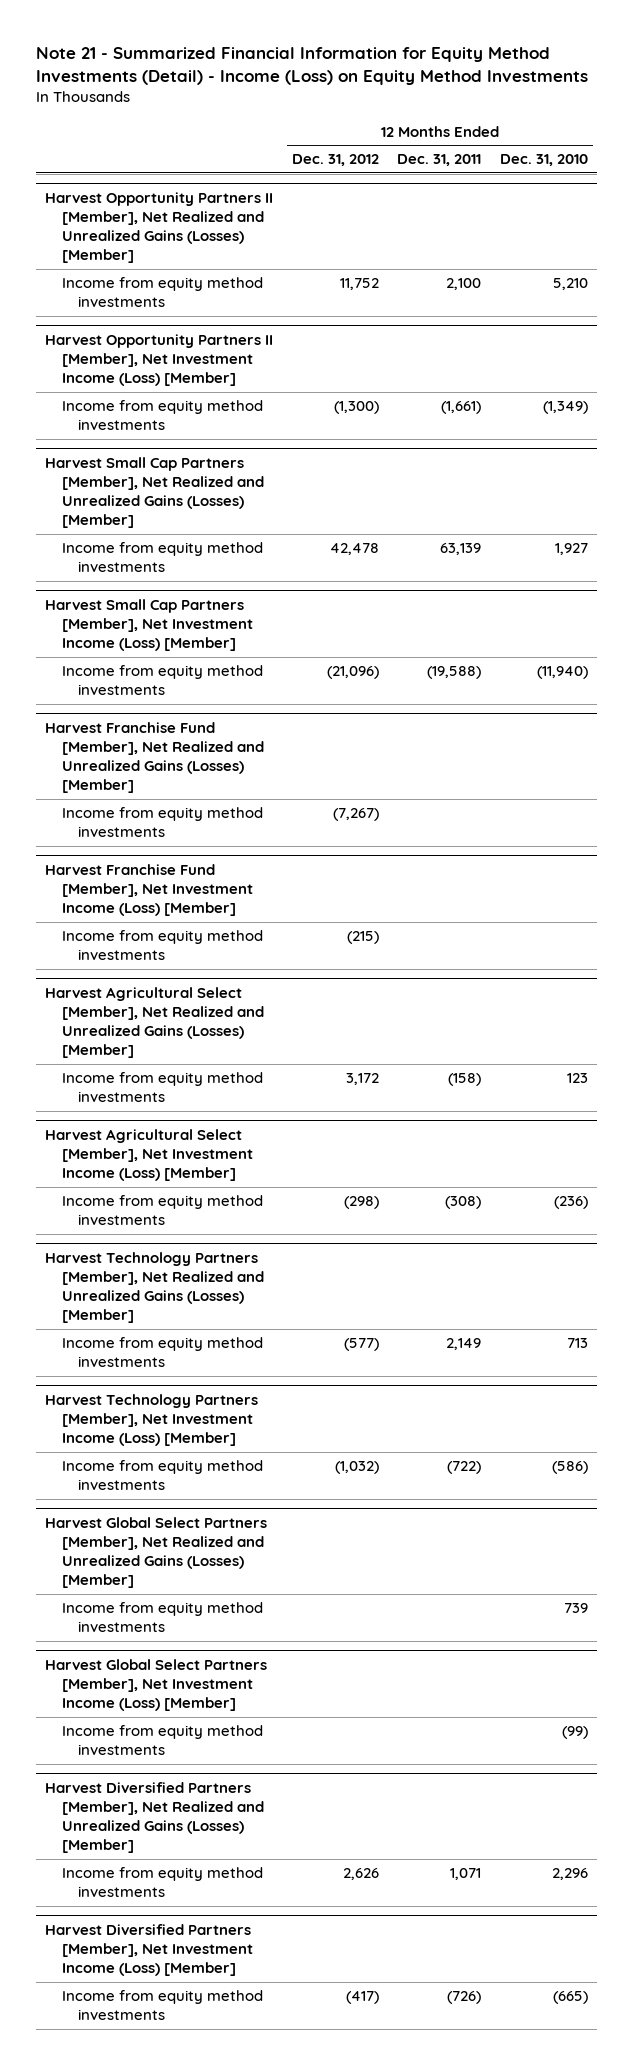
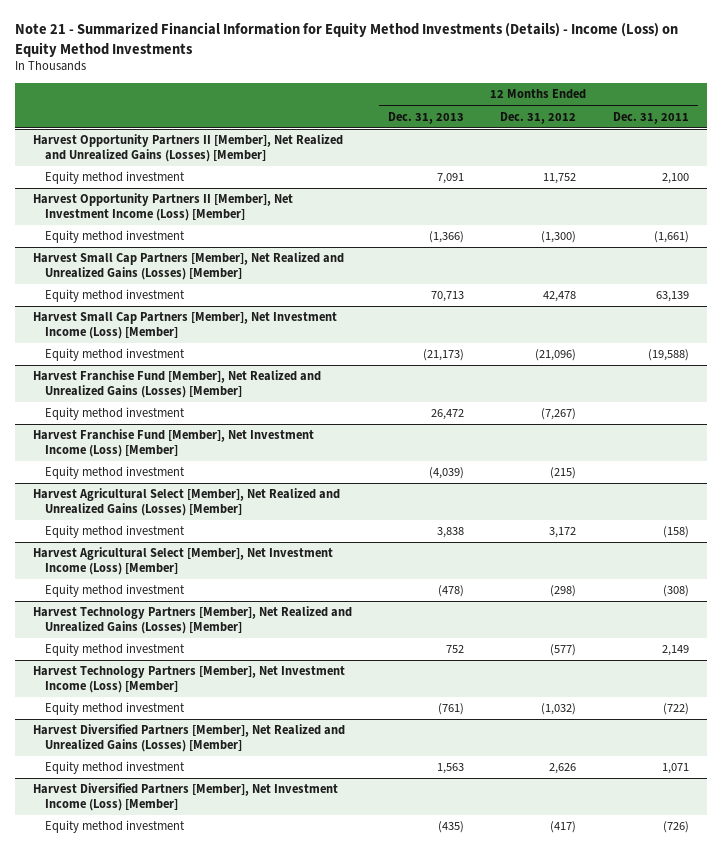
[35,47,588,86] Note 21 - Summarized Financial Information for Equity Method Investments (Detail) - Income (Loss) on Equity Method Investments -> [14,22,678,57] Note 21 - Summarized Financial Information for Equity Method Investments (Details) - Income (Loss) on Equity Method Investments
[500,154,589,167] Dec. 31, 2010 -> none
none -> [388,111,465,124] Dec. 31, 2013
[61,277,263,308] Income from equity method investments -> [45,171,186,185] Equity method investment
[61,400,263,431] Income from equity method investments -> [45,230,186,244] Equity method investment
[61,542,263,573] Income from equity method investments -> [45,289,186,303] Equity method investment
[61,665,263,696] Income from equity method investments -> [45,348,186,362] Equity method investment
[61,807,263,838] Income from equity method investments -> [45,407,186,421] Equity method investment
[61,930,263,961] Income from equity method investments -> [45,466,186,480] Equity method investment
[61,1072,263,1103] Income from equity method investments -> [45,525,186,539] Equity method investment
[61,1195,263,1226] Income from equity method investments -> [45,584,186,598] Equity method investment
[61,1337,263,1368] Income from equity method investments -> [45,643,186,657] Equity method investment
[45,1516,268,1589] Harvest Global Select Partners [Member], Net Realized and Unrealized Gains (Losses) [Member] -> none
[61,1602,263,1633] Income from equity method investments -> none
[45,1658,268,1711] Harvest Global Select Partners [Member], Net Investment Income (Loss) [Member] -> none
[61,1725,263,1756] Income from equity method investments -> none
[61,1460,263,1491] Income from equity method investments -> [45,702,186,716] Equity method investment
[61,1867,263,1898] Income from equity method investments -> [45,761,186,775] Equity method investment
[61,1990,263,2021] Income from equity method investments -> [45,820,186,834] Equity method investment

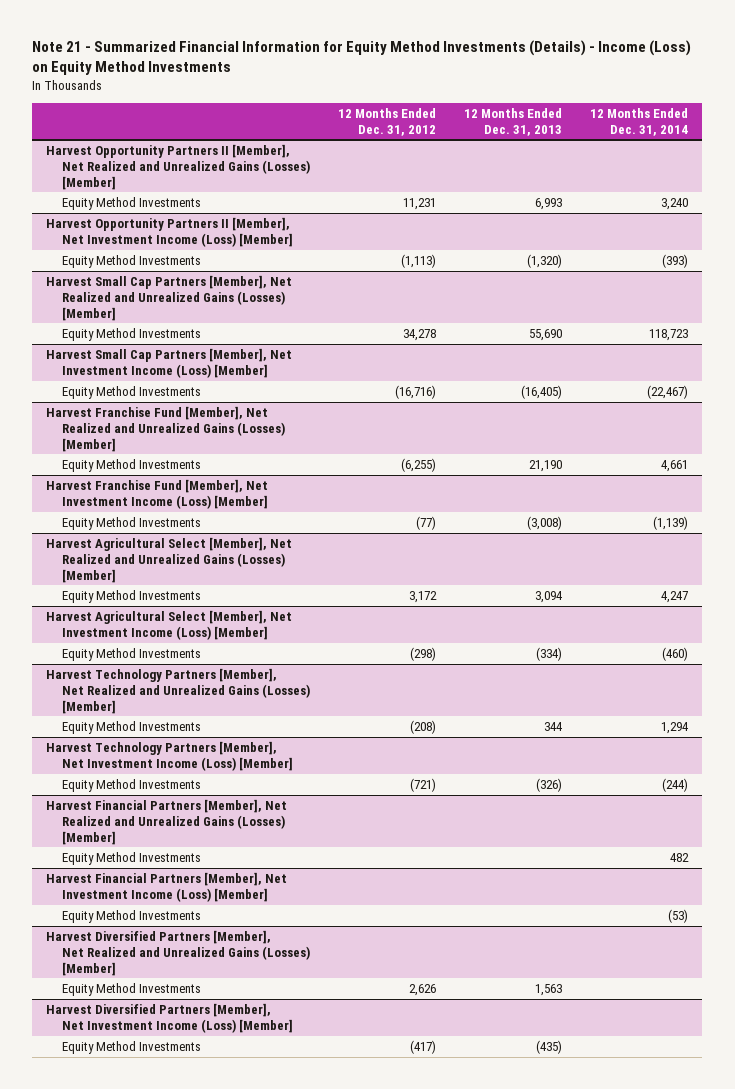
[612,111,689,124] Dec. 31, 2011 -> none
none -> [590,107,689,136] 12 Months Ended Dec. 31, 2014
[45,171,186,185] Equity method investment -> [61,197,201,211] Equity Method Investments
[437,173,465,185] 7,091 -> [535,198,563,211] 6,993
[543,173,577,185] 11,752 -> [402,198,436,211] 11,231
[45,230,186,244] Equity method investment -> [61,255,201,269] Equity Method Investments
[429,231,465,244] (1,366) -> [527,254,563,269] (1,320)
[541,231,577,244] (1,300) -> [400,254,436,269] (1,113)
[45,289,186,303] Equity method investment -> [61,328,201,342] Equity Method Investments
[431,291,465,303] 70,713 -> [529,329,563,342] 55,690
[543,291,577,303] 42,478 -> [402,329,436,342] 34,278
[45,348,186,362] Equity method investment -> [61,386,201,400] Equity Method Investments
[423,349,465,362] (21,173) -> [521,385,563,400] (16,405)
[535,349,577,362] (21,096) -> [394,385,436,400] (16,716)
[45,407,186,421] Equity method investment -> [61,459,201,473] Equity Method Investments
[431,409,465,421] 26,472 -> [529,460,563,473] 21,190
[541,408,577,421] (7,267) -> [400,458,436,473] (6,255)
[45,466,186,480] Equity method investment -> [61,517,201,531] Equity Method Investments
[429,467,465,480] (4,039) -> [527,516,563,531] (3,008)
[550,467,577,480] (215) -> [415,516,436,531] (77)
[45,525,186,539] Equity method investment -> [61,590,201,604] Equity Method Investments
[437,527,465,539] 3,838 -> [535,591,564,604] 3,094
[45,584,186,598] Equity method investment -> [61,648,201,662] Equity Method Investments
[438,585,465,598] (478) -> [536,647,563,662] (334)
[45,643,186,657] Equity method investment -> [61,721,201,735] Equity Method Investments
[446,645,465,654] 752 -> [544,722,564,732] 344
[550,644,577,657] (577) -> [409,720,436,735] (208)
[45,702,186,716] Equity method investment -> [61,779,201,793] Equity Method Investments
[438,703,465,716] (761) -> [536,778,563,793] (326)
[541,703,577,716] (1,032) -> [409,778,436,793] (721)
none -> [46,799,288,845] Harvest Financial Partners [Member], Net Realized and Unrealized Gains (Losses) [Member]
none -> [61,852,201,866] Equity Method Investments
none -> [46,872,288,902] Harvest Financial Partners [Member], Net Investment Income (Loss) [Member]
none -> [61,910,201,924] Equity Method Investments
[45,761,186,775] Equity method investment -> [61,983,201,997] Equity Method Investments
[45,820,186,834] Equity method investment -> [61,1041,201,1055] Equity Method Investments

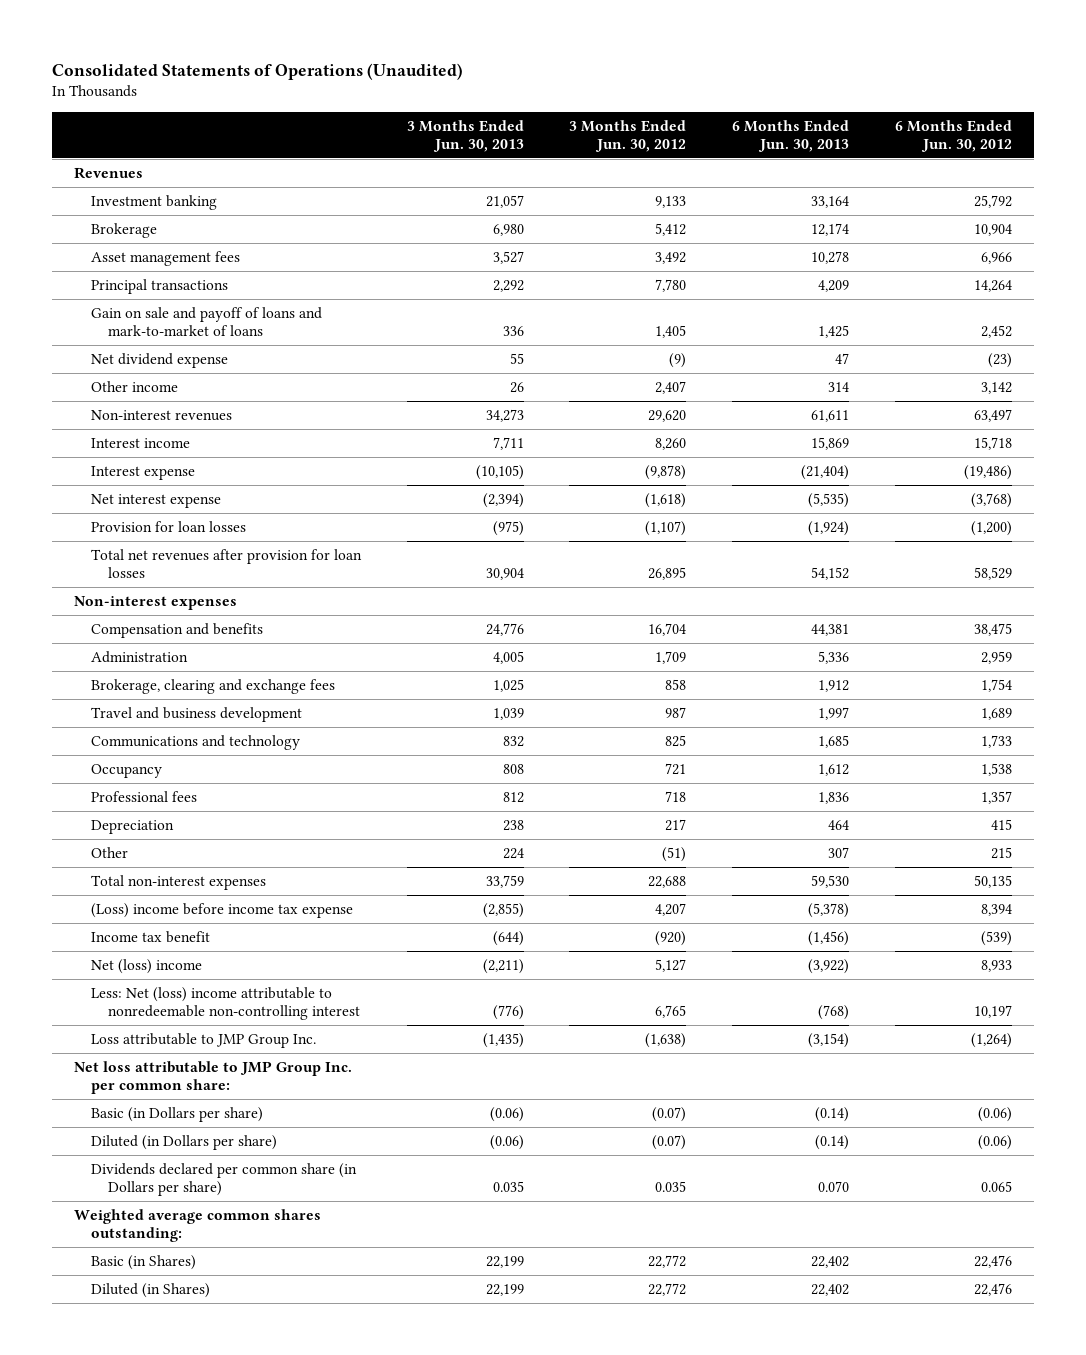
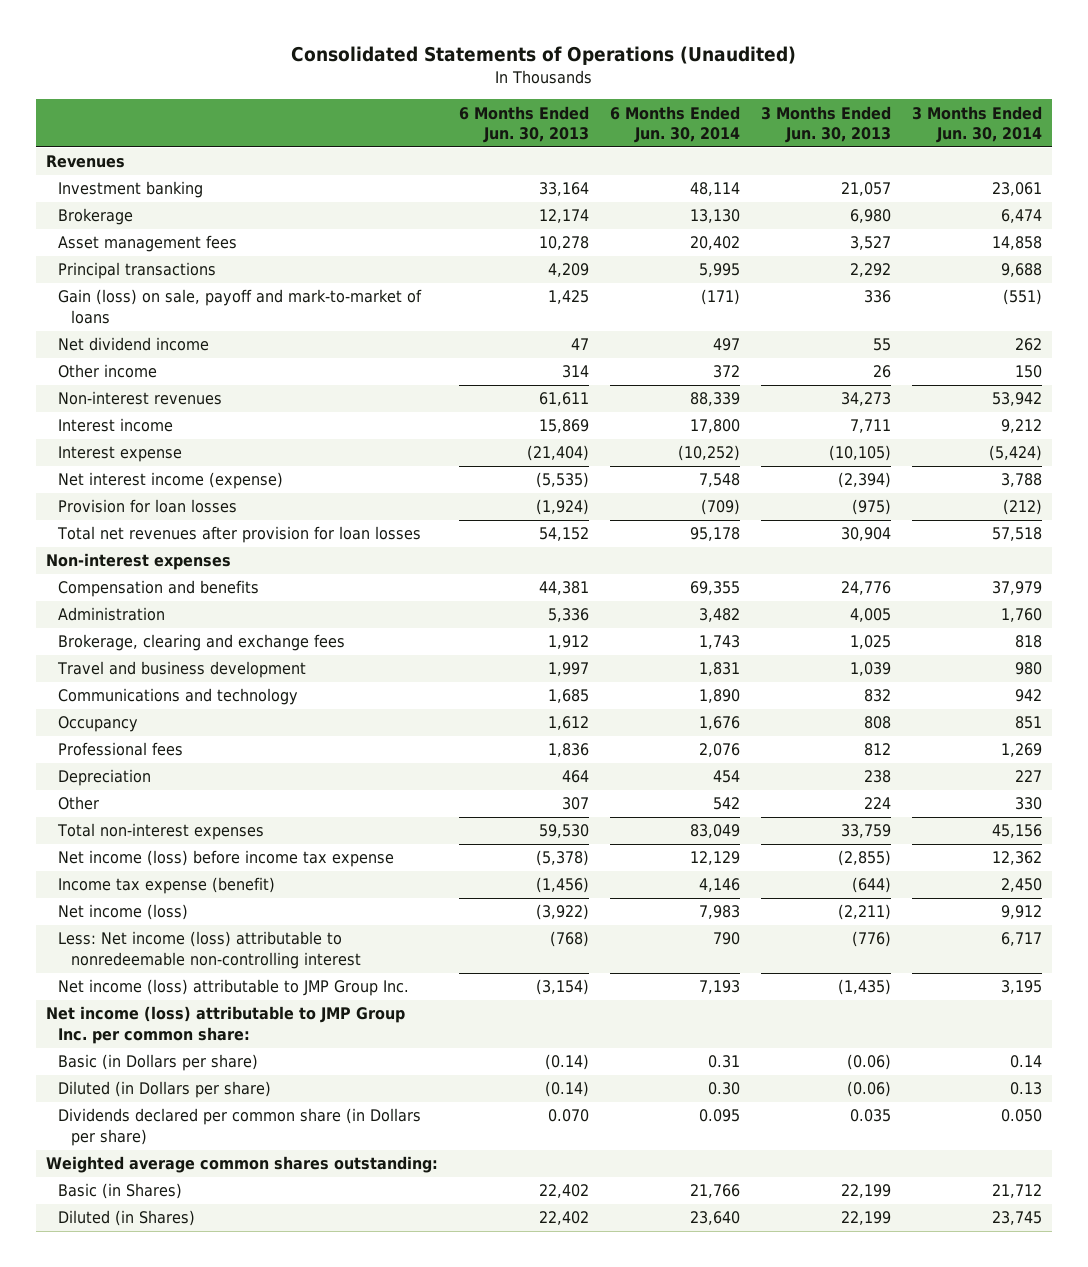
[569,119,687,152] 3 Months Ended Jun. 30, 2012 -> none
[894,119,1012,152] 6 Months Ended Jun. 30, 2012 -> none
none -> [610,105,741,144] 6 Months Ended Jun. 30, 2014
none -> [911,105,1042,144] 3 Months Ended Jun. 30, 2014
[91,307,323,336] Gain on sale and payoff of loans and mark-to-market of loans -> [58,289,423,325] Gain (loss) on sale, payoff and mark-to-market of loans
[91,353,229,369] Net dividend expense -> [58,337,210,352] Net dividend income
[91,494,222,509] Net interest expense -> [58,472,284,490] Net interest income (expense)
[91,903,354,919] (Loss) income before income tax expense -> [58,850,395,868] Net income (loss) before income tax expense
[91,931,211,944] Income tax benefit -> [58,877,276,895] Income tax expense (benefit)
[91,959,203,975] Net (loss) income -> [58,904,189,921] Net income (loss)
[91,987,360,1020] Less: Net (loss) income attributable to nonredeemable non-controlling interest -> [58,931,361,970] Less: Net income (loss) attributable to nonredeemable non-controlling interest
[91,1033,317,1049] Loss attributable to JMP Group Inc. -> [58,979,410,997] Net income (loss) attributable to JMP Group Inc.
[74,1061,353,1094] Net loss attributable to JMP Group Inc. per common share: -> [46,1006,406,1045] Net income (loss) attributable to JMP Group Inc. per common share:

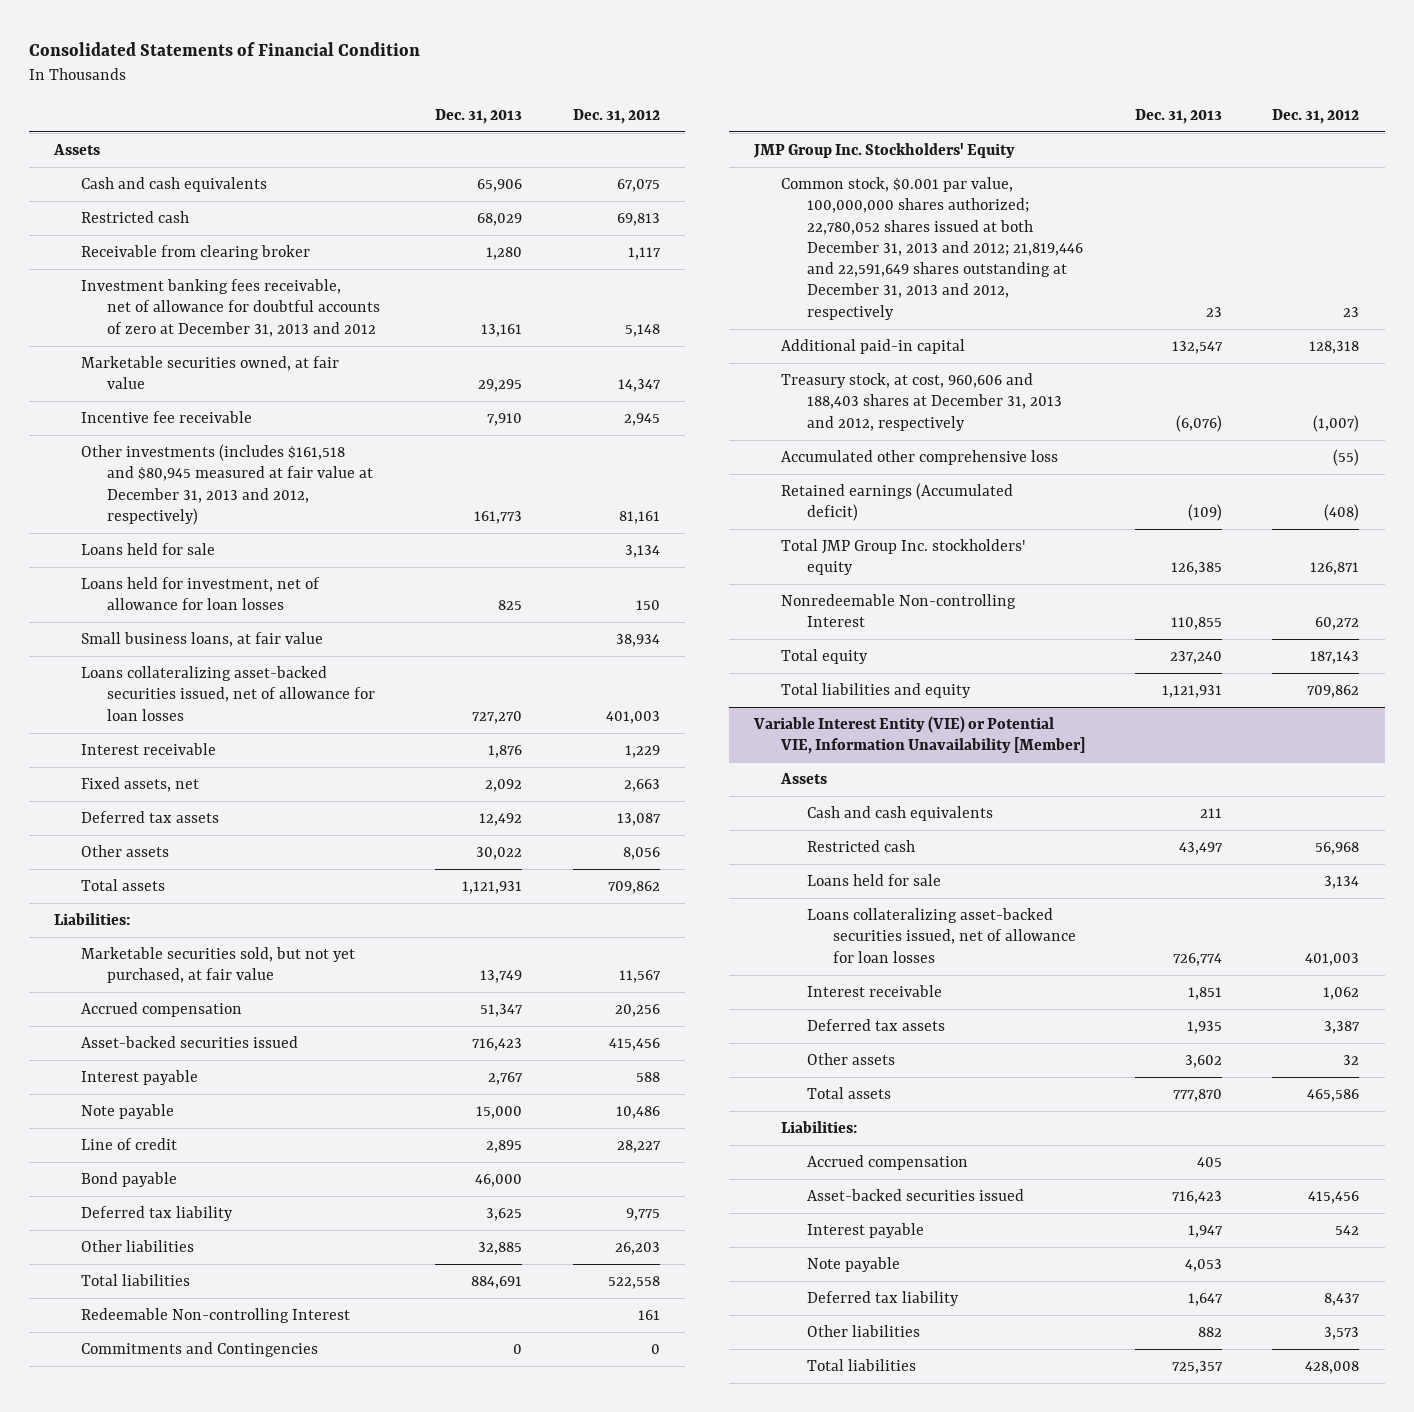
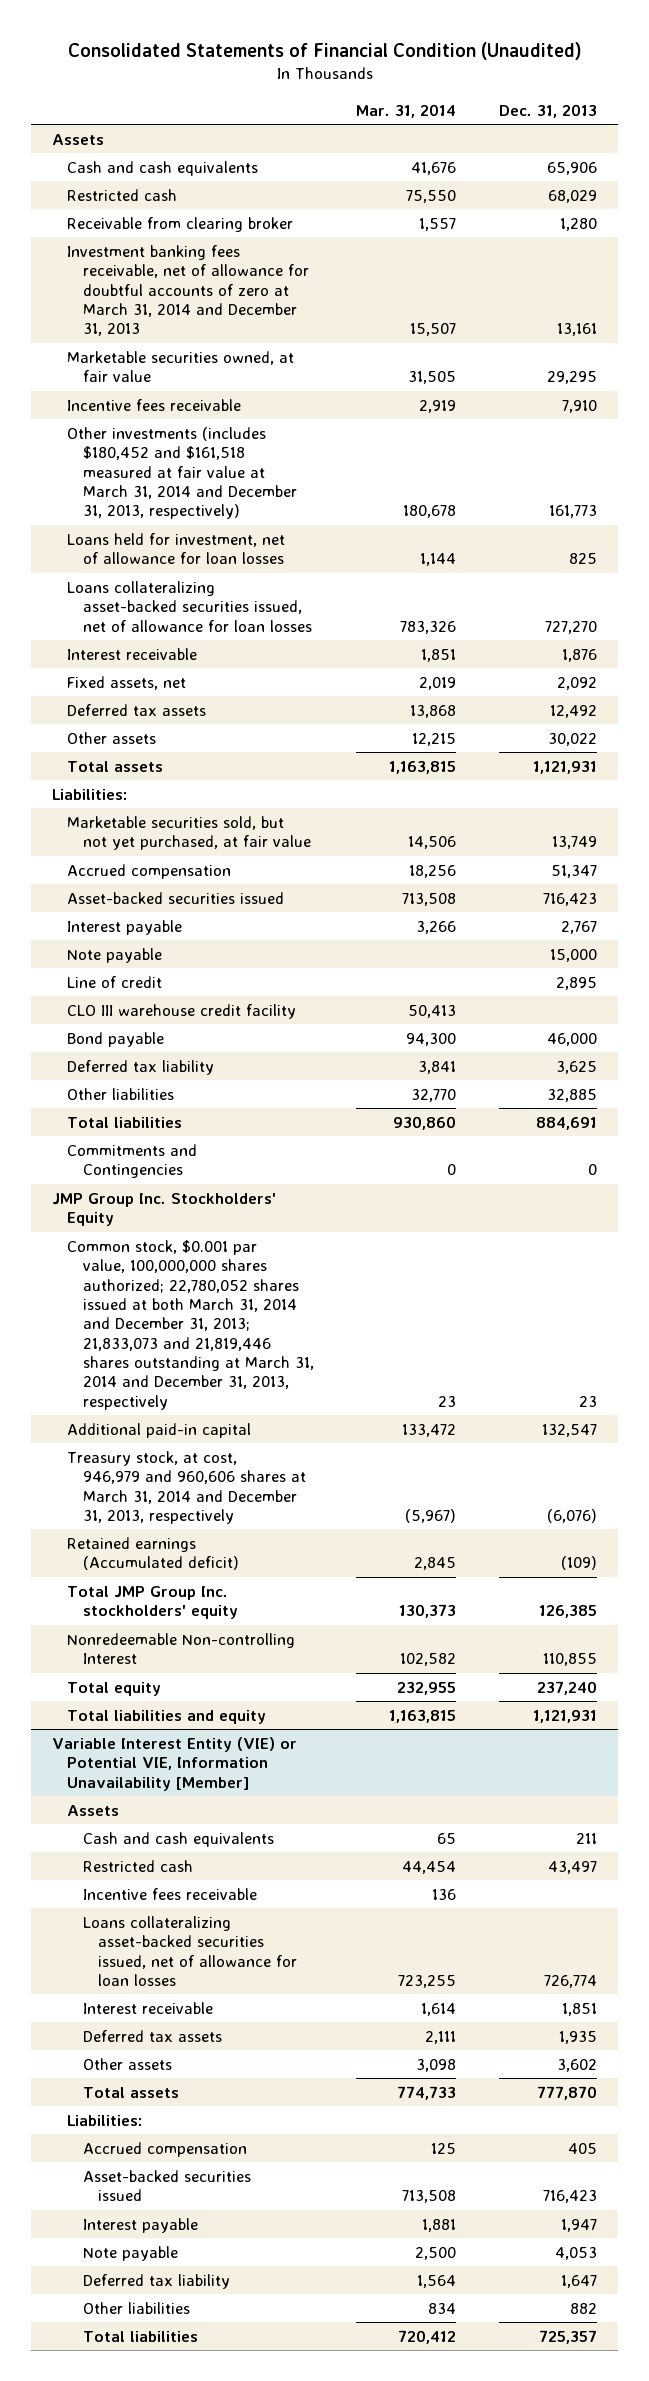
[29,42,421,57] Consolidated Statements of Financial Condition -> [67,41,582,60] Consolidated Statements of Financial Condition (Unaudited)
[572,108,660,124] Dec. 31, 2012 -> none
none -> [356,103,457,118] Mar. 31, 2014
[80,279,381,337] Investment banking fees receivable, net of allowance for doubtful accounts of zero at December 31, 2013 and 2012 -> [67,244,309,337] Investment banking fees receivable, net of allowance for doubtful accounts of zero at March 31, 2014 and December 31, 2013
[80,543,215,556] Loans held for sale -> none
[80,411,252,424] Incentive fee receivable -> [67,398,242,411] Incentive fees receivable
[80,444,374,525] Other investments (includes $161,518 and $80,945 measured at fair value at December 31, 2013 and 2012, respectively) -> [67,426,297,520] Other investments (includes $180,452 and $161,518 measured at fair value at March 31, 2014 and December 31, 2013, respectively)
[80,632,323,648] Small business loans, at fair value -> none
none -> [67,1003,297,1019] CLO III warehouse credit facility
[80,1308,350,1324] Redeemable Non-controlling Interest -> none
[780,177,1083,320] Common stock, $0.001 par value, 100,000,000 shares authorized; 22,780,052 shares issued at both December 31, 2013 and 2012; 21,819,446 and 22,591,649 shares outstanding at December 31, 2013 and 2012, respectively -> [67,1239,314,1410] Common stock, $0.001 par value, 100,000,000 shares authorized; 22,780,052 shares issued at both March 31, 2014 and December 31, 2013; 21,833,073 and 21,819,446 shares outstanding at March 31, 2014 and December 31, 2013, respectively
[780,450,1058,466] Accumulated other comprehensive loss -> none
[780,373,1062,431] Treasury stock, at cost, 960,606 and 188,403 shares at December 31, 2013 and 2012, respectively -> [67,1450,306,1524] Treasury stock, at cost, 946,979 and 960,606 shares at March 31, 2014 and December 31, 2013, respectively
[806,874,941,887] Loans held for sale -> none
none -> [82,1887,257,1900] Incentive fees receivable

